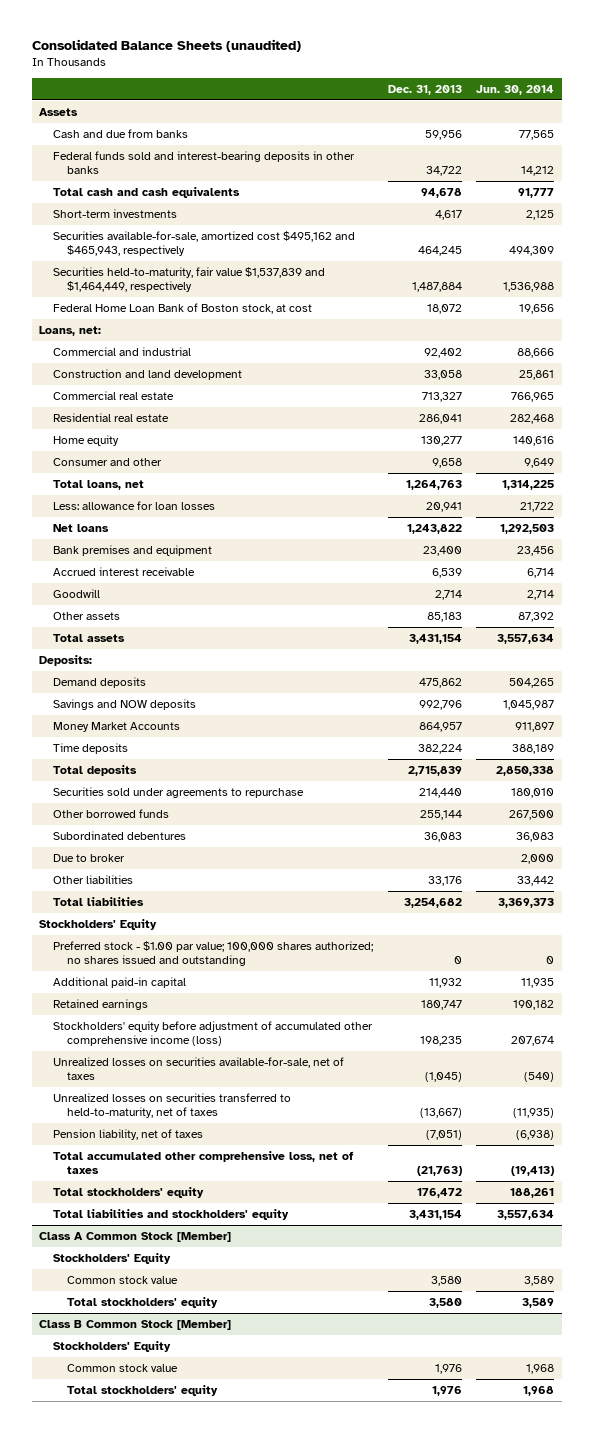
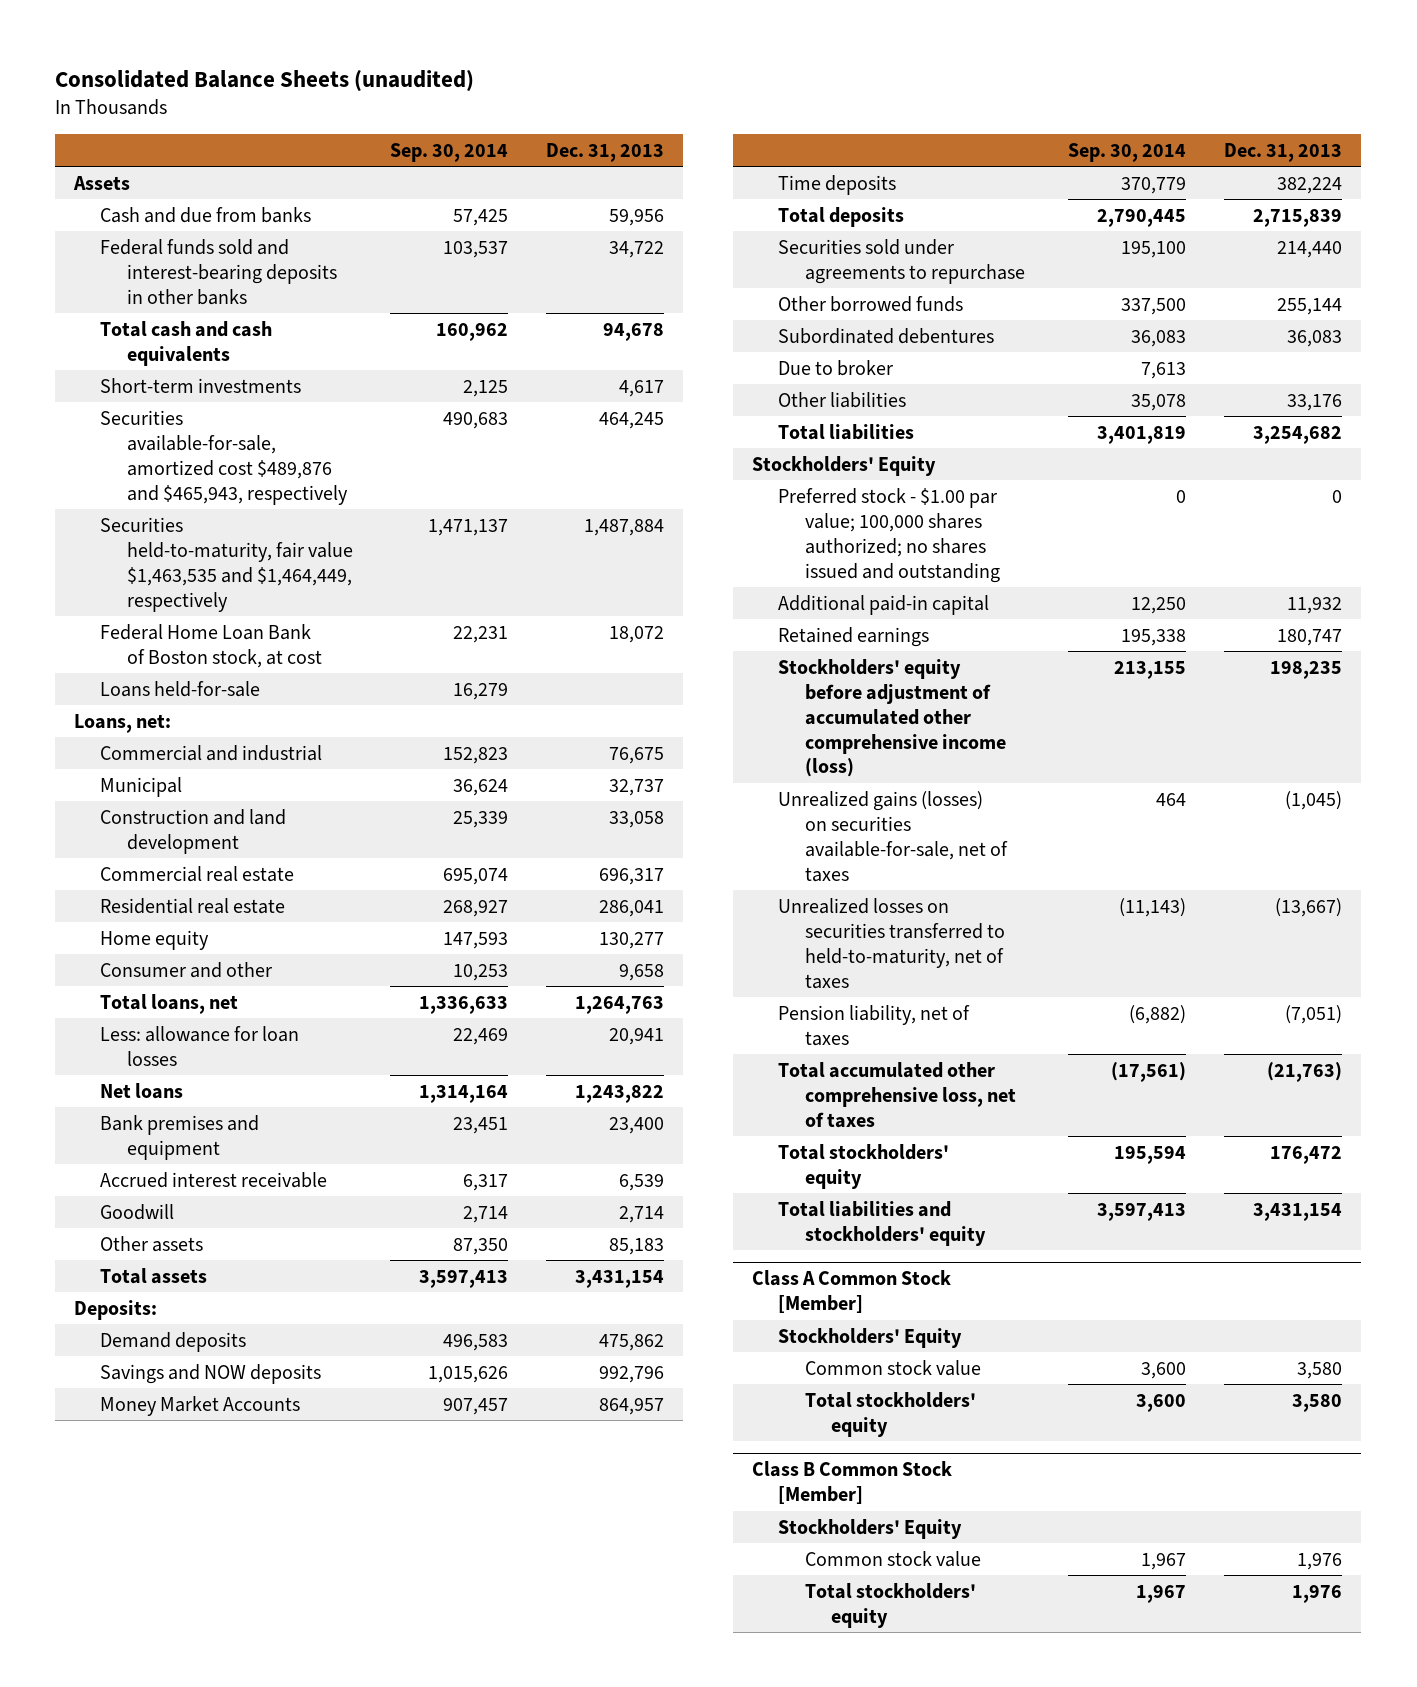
[476,84,555,95] Jun. 30, 2014 -> none
none -> [390,142,509,162] Sep. 30, 2014
[53,230,356,257] Securities available-for-sale, amortized cost $495,162 and $465,943, respectively -> [100,409,348,505] Securities available-for-sale, amortized cost $489,876 and $465,943, respectively
[53,266,326,293] Securities held-to-maturity, fair value $1,537,839 and $1,464,449, respectively -> [100,516,353,612] Securities held-to-maturity, fair value $1,463,535 and $1,464,449, respectively
none -> [100,680,261,697] Loans held-for-sale
[423,347,462,358] 92,402 -> [609,746,665,764] 76,675
none -> [100,776,183,797] Municipal
[421,391,462,402] 713,327 -> [599,867,665,885] 696,317
[53,1056,345,1081] Unrealized losses on securities available-for-sale, net of taxes -> [778,790,1008,882] Unrealized gains (losses) on securities available-for-sale, net of taxes

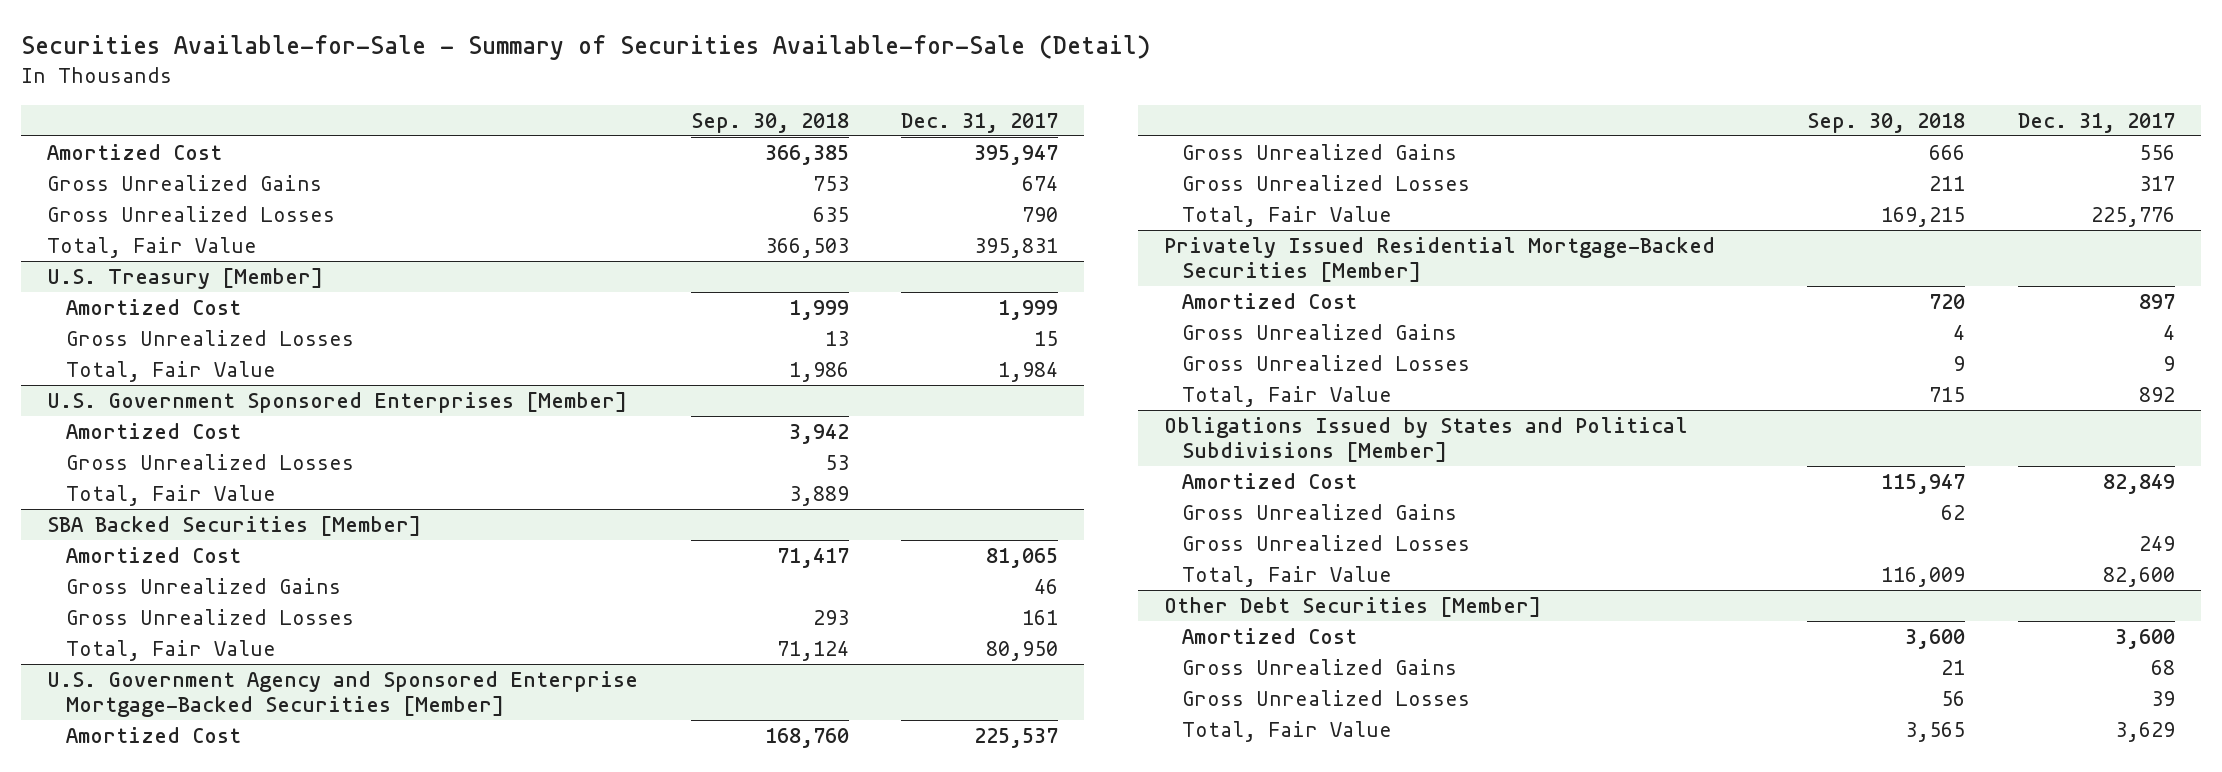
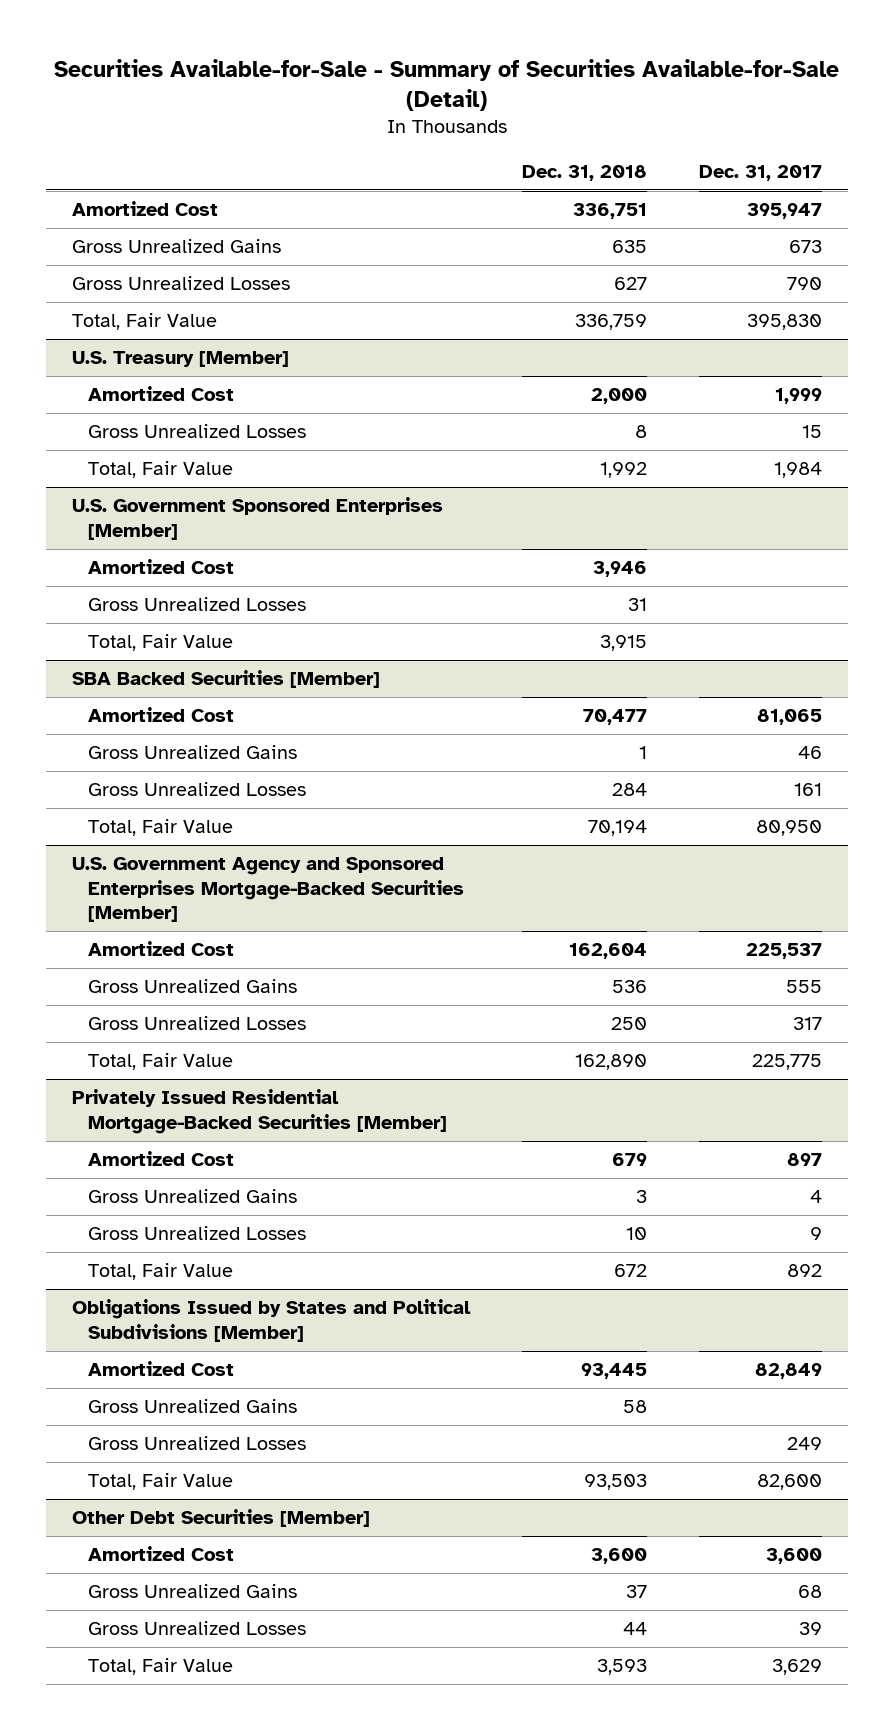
[690,112,849,133] Sep. 30, 2018 -> none
none -> [521,164,647,181] Dec. 31, 2018
[1022,176,1059,192] 674 -> [788,240,822,254] 673
[974,238,1059,259] 395,831 -> [746,314,822,331] 395,830
[47,671,639,717] U.S. Government Agency and Sponsored Enterprise Mortgage-Backed Securities [Member] -> [72,857,464,923] U.S. Government Agency and Sponsored Enterprises Mortgage-Backed Securities [Member]
[2138,145,2175,161] 556 -> [785,980,822,994] 555
[2090,207,2175,228] 225,776 -> [751,1054,822,1071] 225,775

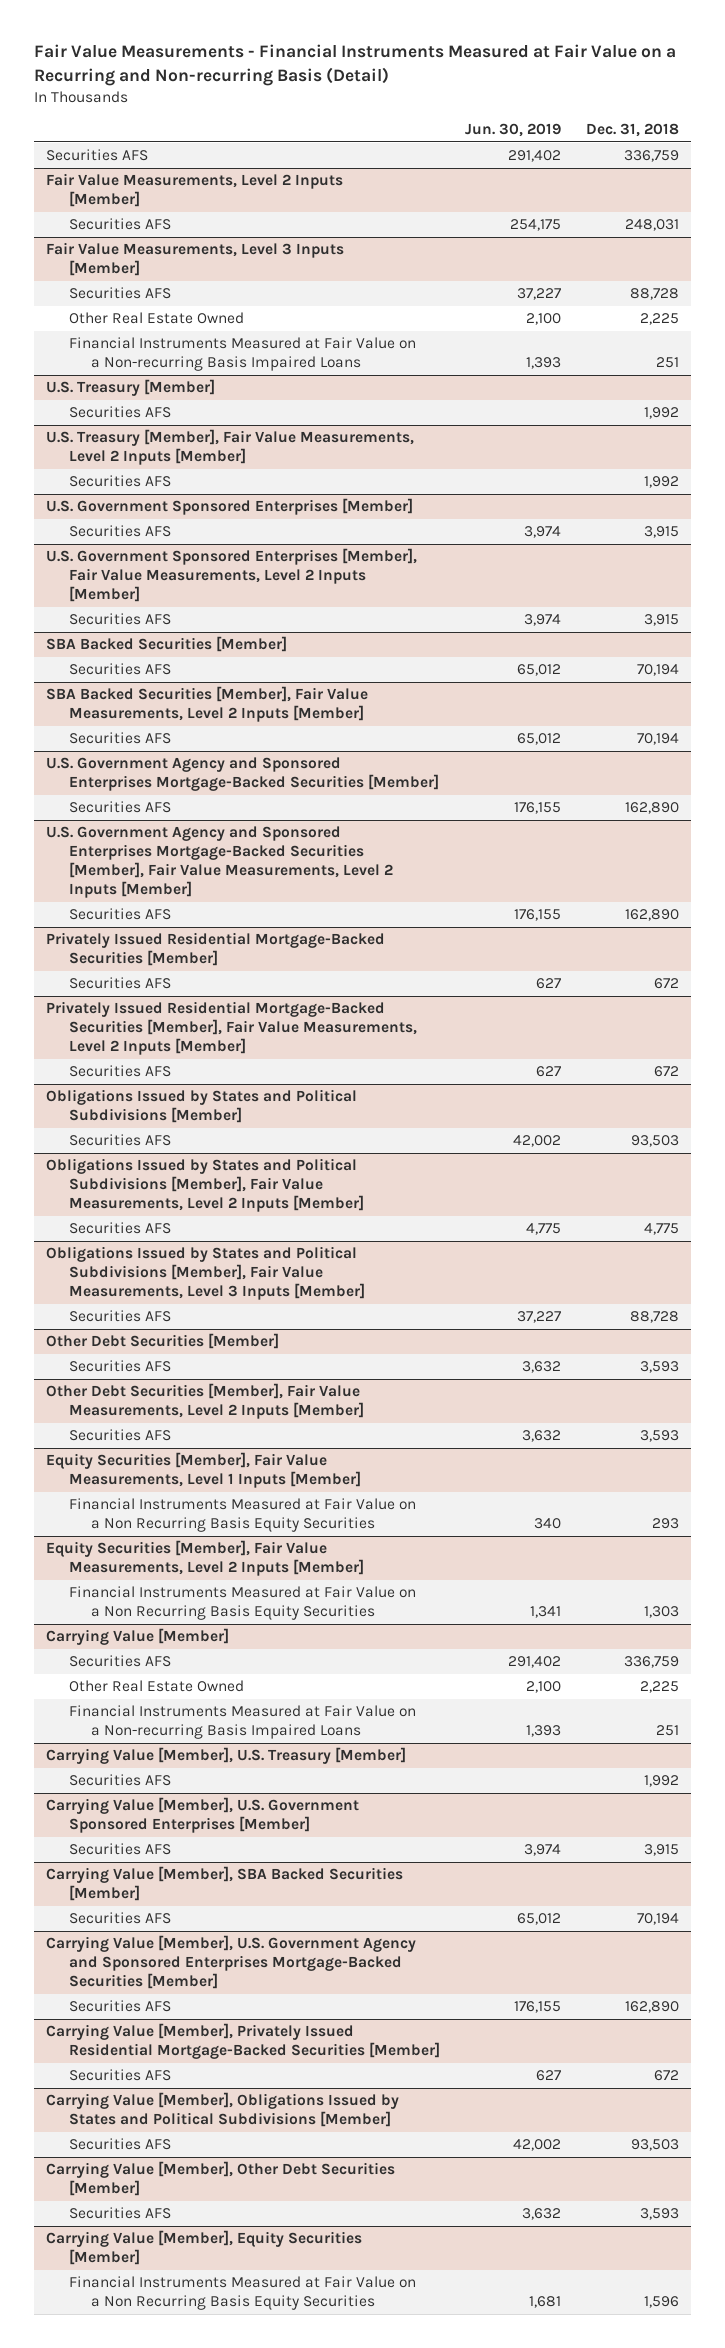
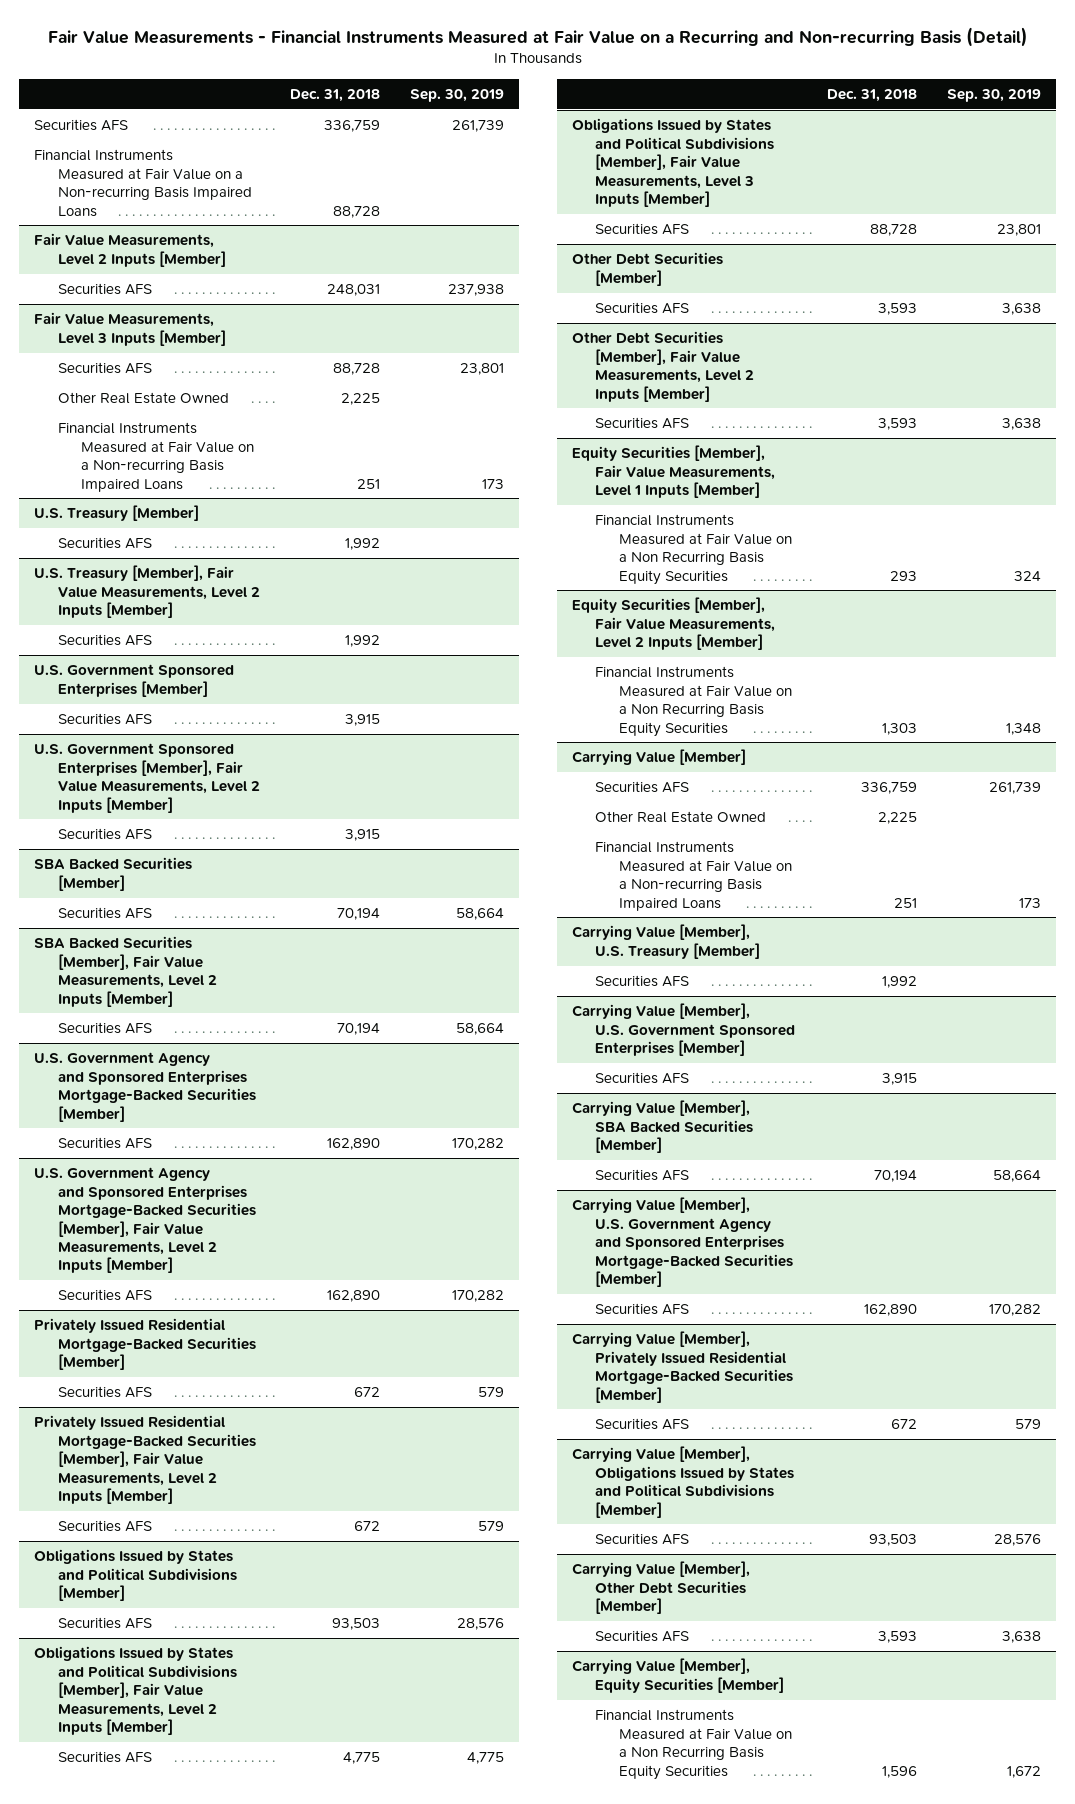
[464,123,561,138] Jun. 30, 2019 -> none
none -> [409,88,504,102] Sep. 30, 2019
none -> [34,149,252,217] Financial Instruments Measured at Fair Value on a Non-recurring Basis Impaired Loans

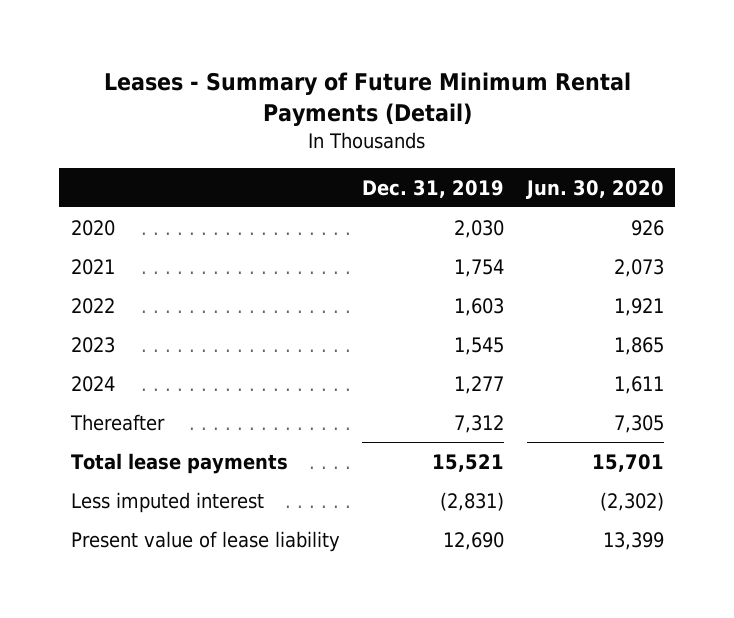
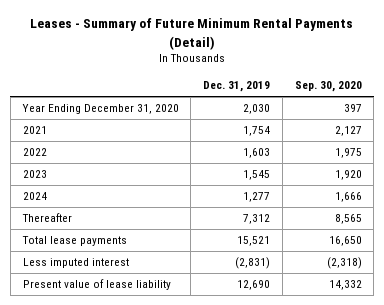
[525,179,664,199] Jun. 30, 2020 -> none
none -> [294,81,362,93] Sep. 30, 2020
[70,219,115,236] 2020 -> [21,104,179,115] Year Ending December 31, 2020

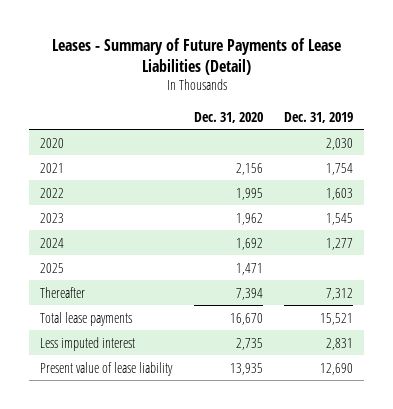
[30,18,354,50] Leases - Summary of Future Minimum Rental Payments (Detail) -> [51,37,341,75] Leases - Summary of Future Payments of Lease Liabilities (Detail)
[294,81,362,93] Sep. 30, 2020 -> none
none -> [193,111,263,123] Dec. 31, 2020
[21,104,179,115] Year Ending December 31, 2020 -> none
none -> [40,137,65,148] 2020
none -> [40,262,65,273] 2025
[235,257,271,270] (2,831) -> [325,337,353,350] 2,831

